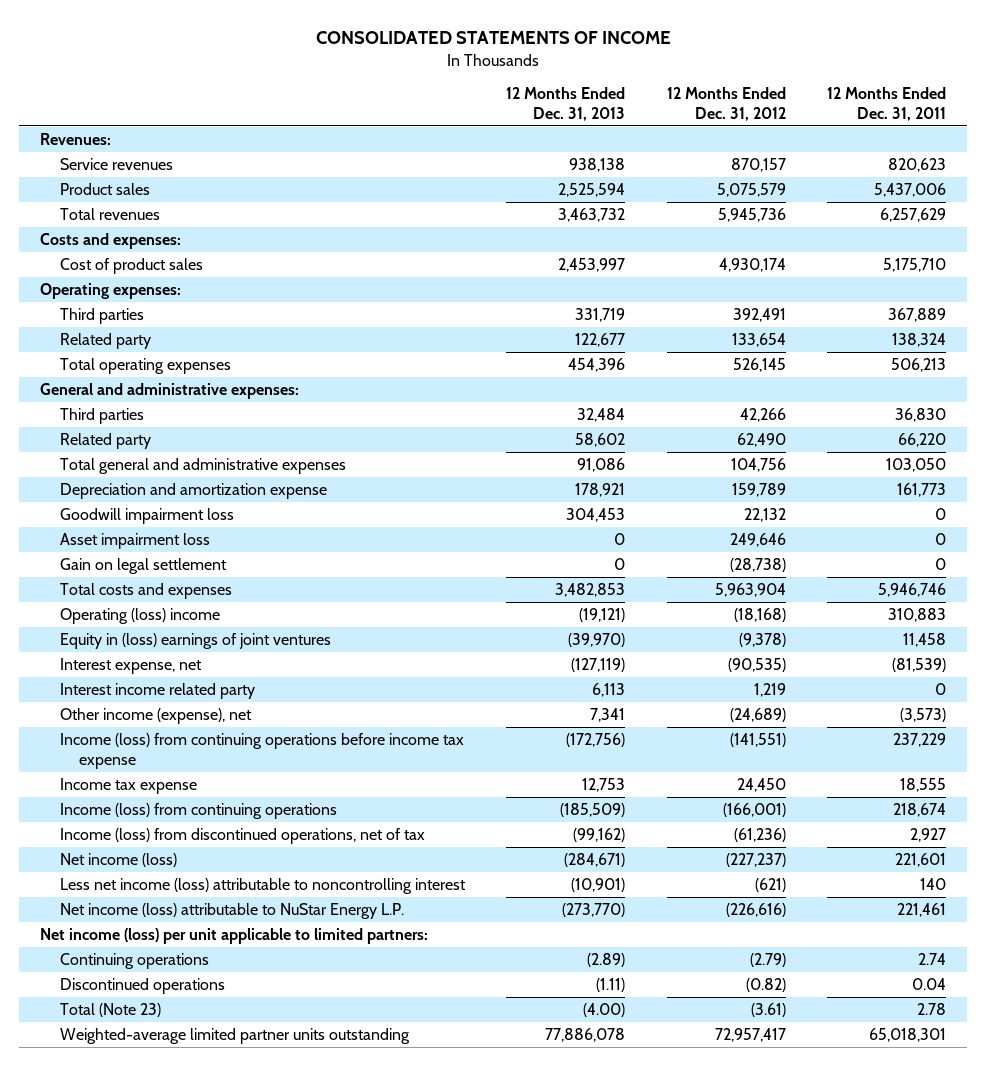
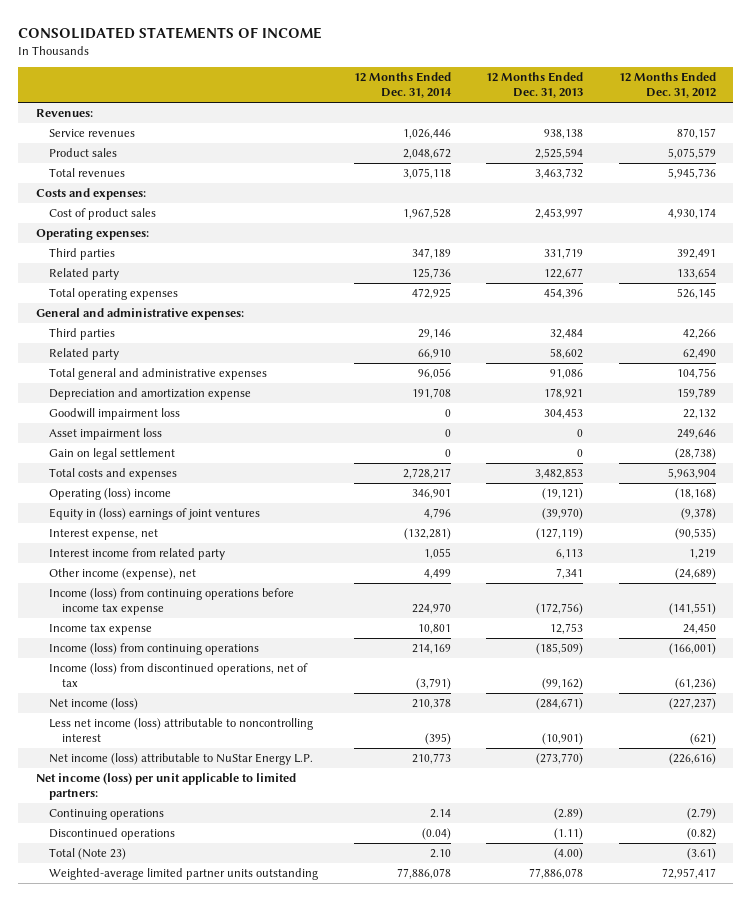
[827,87,947,122] 12 Months Ended Dec. 31, 2011 -> none
none -> [353,72,452,99] 12 Months Ended Dec. 31, 2014
[59,682,255,699] Interest income related party -> [49,548,226,561] Interest income from related party

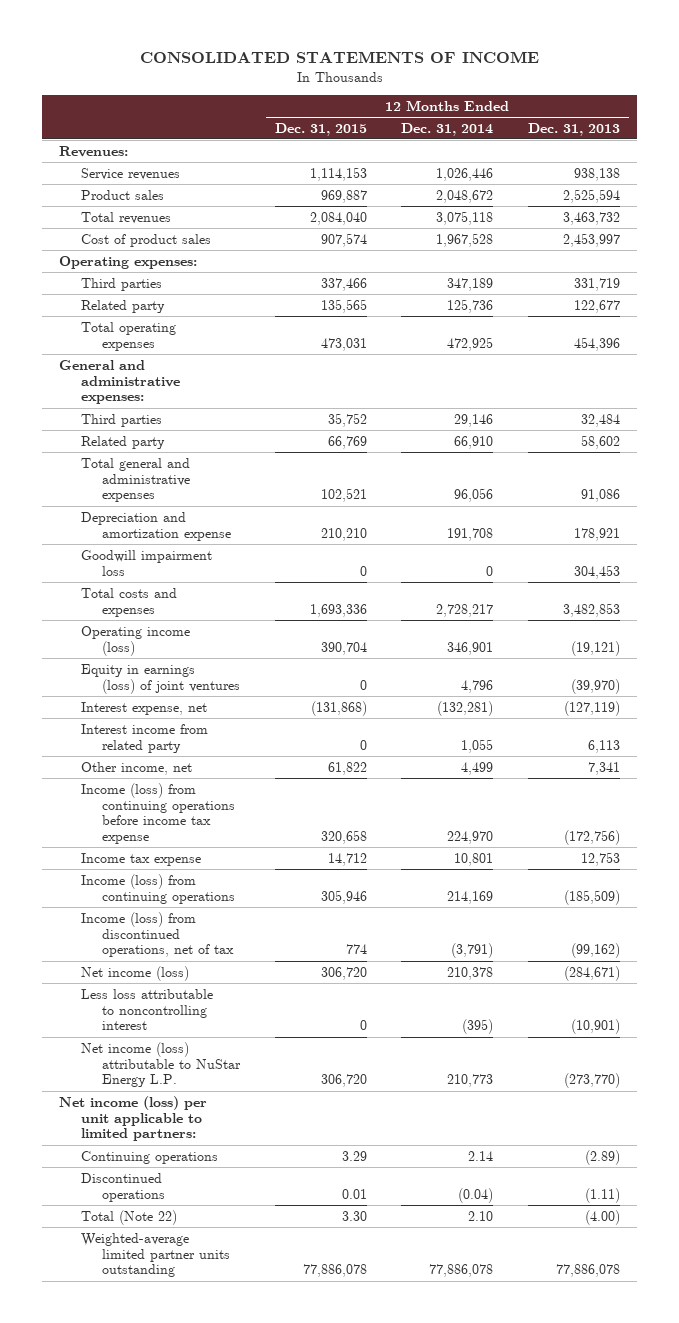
[618,72,716,99] 12 Months Ended Dec. 31, 2012 -> none
none -> [274,122,367,136] Dec. 31, 2015
[36,188,147,201] Costs and expenses: -> none
[49,428,163,441] Asset impairment loss -> none
[49,448,176,461] Gain on legal settlement -> none
[49,488,172,501] Operating (loss) income -> [80,625,190,656] Operating income (loss)
[49,508,261,521] Equity in (loss) earnings of joint ventures -> [80,663,241,694] Equity in earnings (loss) of joint ventures
[49,568,197,581] Other income (expense), net -> [80,761,192,775] Other income, net
[49,718,314,742] Less net income (loss) attributable to noncontrolling interest -> [80,988,213,1031] Less loss attributable to noncontrolling interest
[49,848,127,861] Total (Note 23) -> [80,1209,177,1225] Total (Note 22)

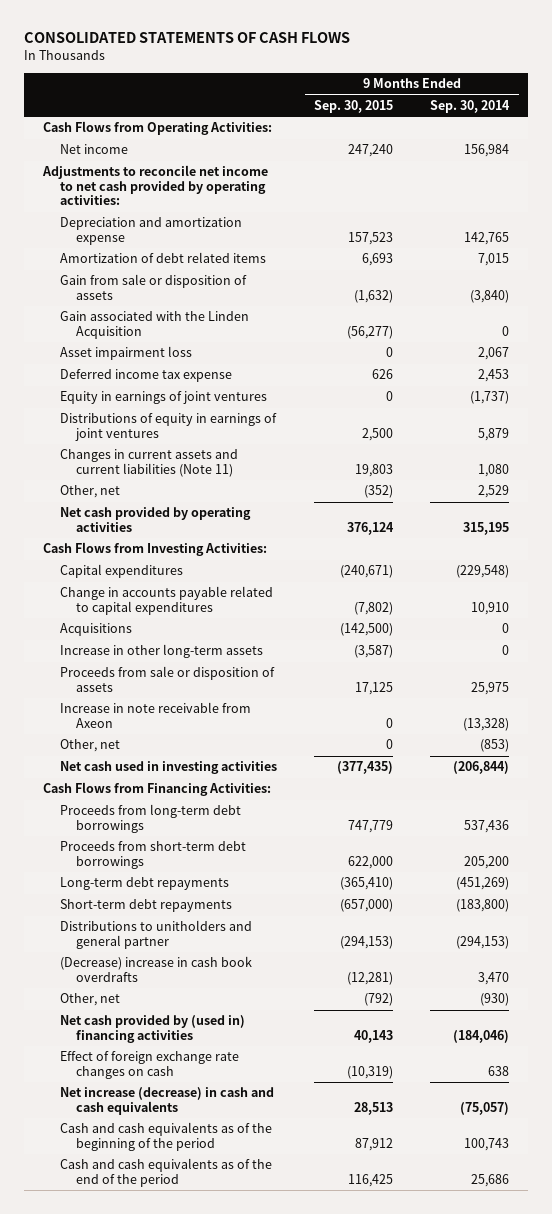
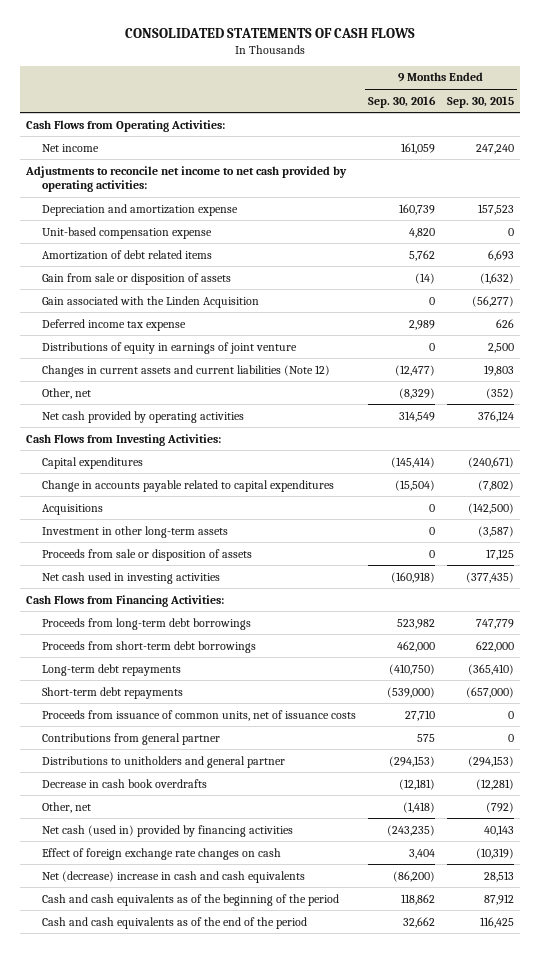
[430,99,511,113] Sep. 30, 2014 -> none
none -> [368,95,437,108] Sep. 30, 2016
none -> [42,226,213,239] Unit-based compensation expense
[59,346,192,361] Asset impairment loss -> none
[59,391,267,405] Equity in earnings of joint ventures -> none
[59,413,277,441] Distributions of equity in earnings of joint ventures -> [42,341,298,354] Distributions of equity in earnings of joint venture
[59,449,238,477] Changes in current assets and current liabilities (Note 11) -> [42,364,331,377] Changes in current assets and current liabilities (Note 12)
[59,644,263,659] Increase in other long-term assets -> [42,525,229,538] Investment in other long-term assets
[59,702,251,728] Increase in note receivable from Axeon -> none
[59,739,120,753] Other, net -> none
none -> [42,709,357,721] Proceeds from issuance of common units, net of issuance costs
none -> [42,732,221,745] Contributions from general partner
[59,956,252,982] (Decrease) increase in cash book overdrafts -> [42,778,208,788] Decrease in cash book overdrafts
[59,1015,245,1043] Net cash provided by (used in) financing activities -> [42,824,294,837] Net cash (used in) provided by financing activities
[59,1087,274,1115] Net increase (decrease) in cash and cash equivalents -> [42,870,306,883] Net (decrease) increase in cash and cash equivalents

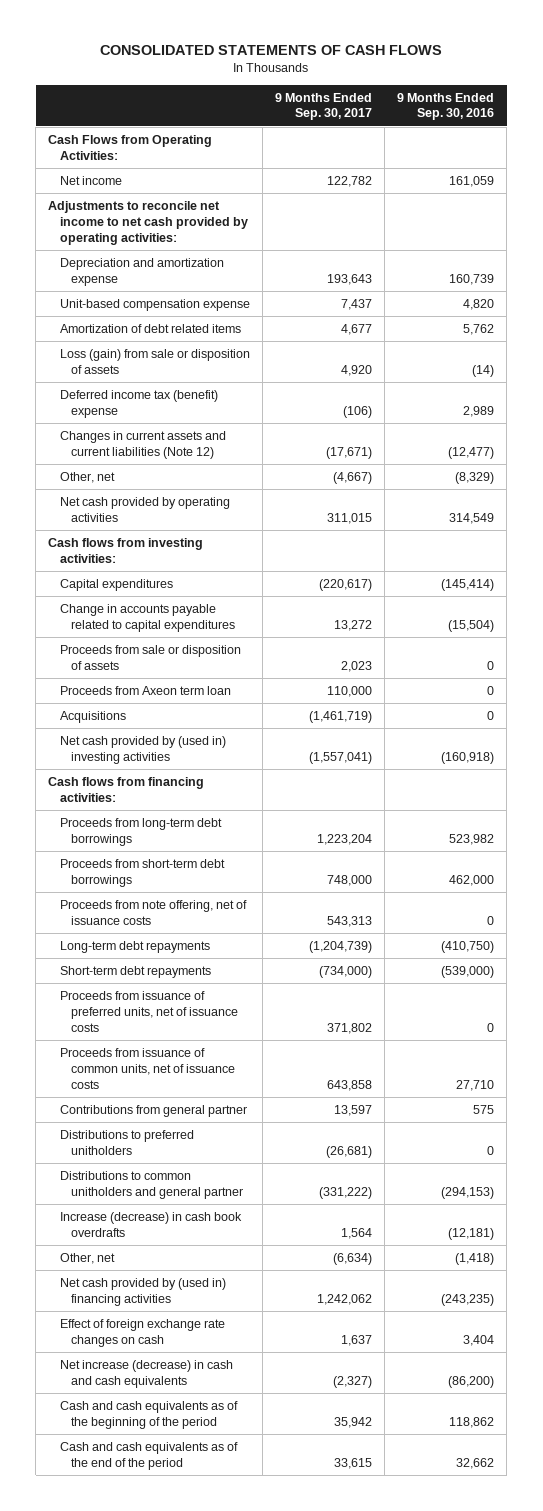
[446,95,514,108] Sep. 30, 2015 -> none
none -> [275,92,373,121] 9 Months Ended Sep. 30, 2017
[42,295,260,308] Gain associated with the Linden Acquisition -> none
[42,341,298,354] Distributions of equity in earnings of joint venture -> none
[42,272,232,285] Gain from sale or disposition of assets -> [59,348,250,374] Loss (gain) from sale or disposition of assets
[42,318,187,331] Deferred income tax expense -> [59,389,218,418] Deferred income tax (benefit) expense
[25,433,221,446] Cash Flows from Investing Activities: -> [48,537,204,563] Cash flows from investing activities:
[42,525,229,538] Investment in other long-term assets -> none
none -> [59,685,231,695] Proceeds from Axeon term loan
[42,503,104,515] Acquisitions -> [59,710,126,723] Acquisitions
[42,571,221,584] Net cash used in investing activities -> [59,735,226,764] Net cash provided by (used in) investing activities
[25,594,224,607] Cash Flows from Financing Activities: -> [48,776,205,802] Cash flows from financing activities:
none -> [59,899,247,925] Proceeds from note offering, net of issuance costs
none -> [59,990,239,1032] Proceeds from issuance of preferred units, net of issuance costs
none -> [59,1129,194,1155] Distributions to preferred unitholders
[42,755,286,768] Distributions to unitholders and general partner -> [59,1170,244,1199] Distributions to common unitholders and general partner
[42,778,208,788] Decrease in cash book overdrafts -> [59,1211,242,1237] Increase (decrease) in cash book overdrafts
[42,824,294,837] Net cash (used in) provided by financing activities -> [59,1277,226,1306] Net cash provided by (used in) financing activities
[42,870,306,883] Net (decrease) increase in cash and cash equivalents -> [59,1359,233,1388] Net increase (decrease) in cash and cash equivalents

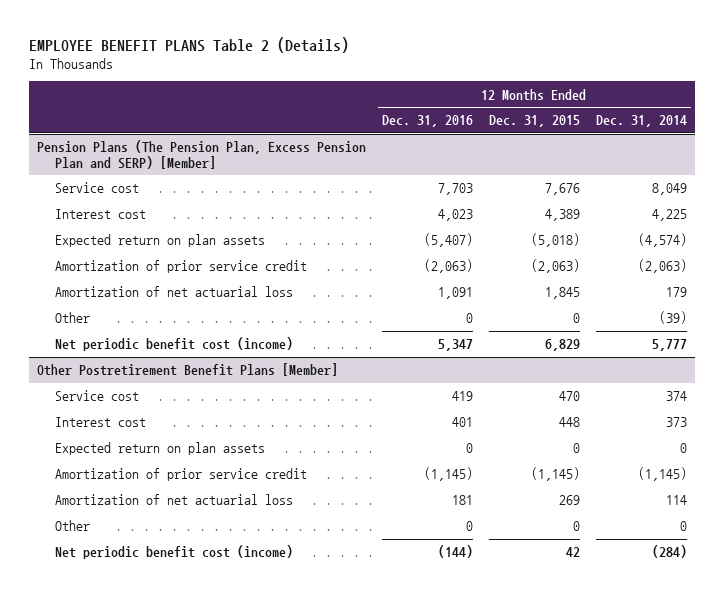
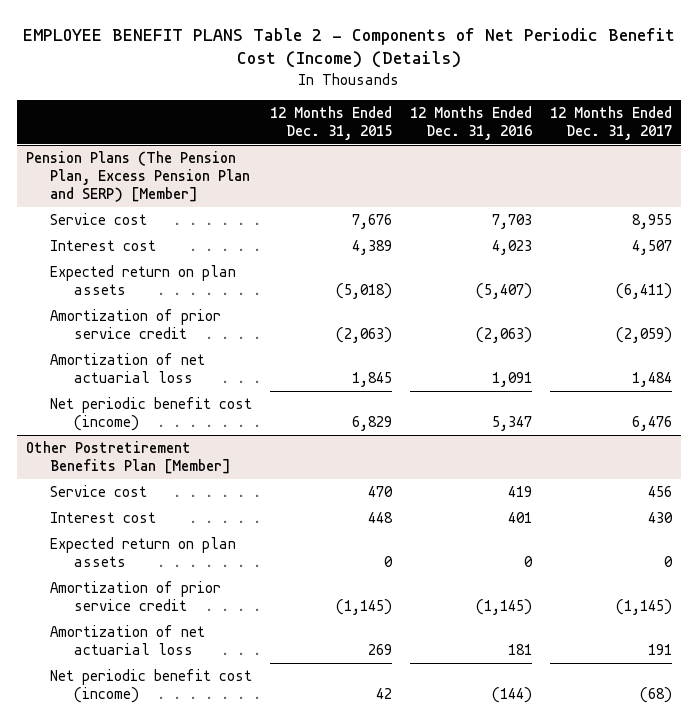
[28,36,349,53] EMPLOYEE BENEFIT PLANS Table 2 (Details) -> [23,27,676,69] EMPLOYEE BENEFIT PLANS Table 2 - Components of Net Periodic Benefit Cost (Income) (Details)
[596,115,688,128] Dec. 31, 2014 -> none
none -> [550,106,673,140] 12 Months Ended Dec. 31, 2017
[55,312,91,324] Other -> none
[36,363,338,377] Other Postretirement Benefit Plans [Member] -> [26,441,232,475] Other Postretirement Benefits Plan [Member]
[55,520,91,532] Other -> none

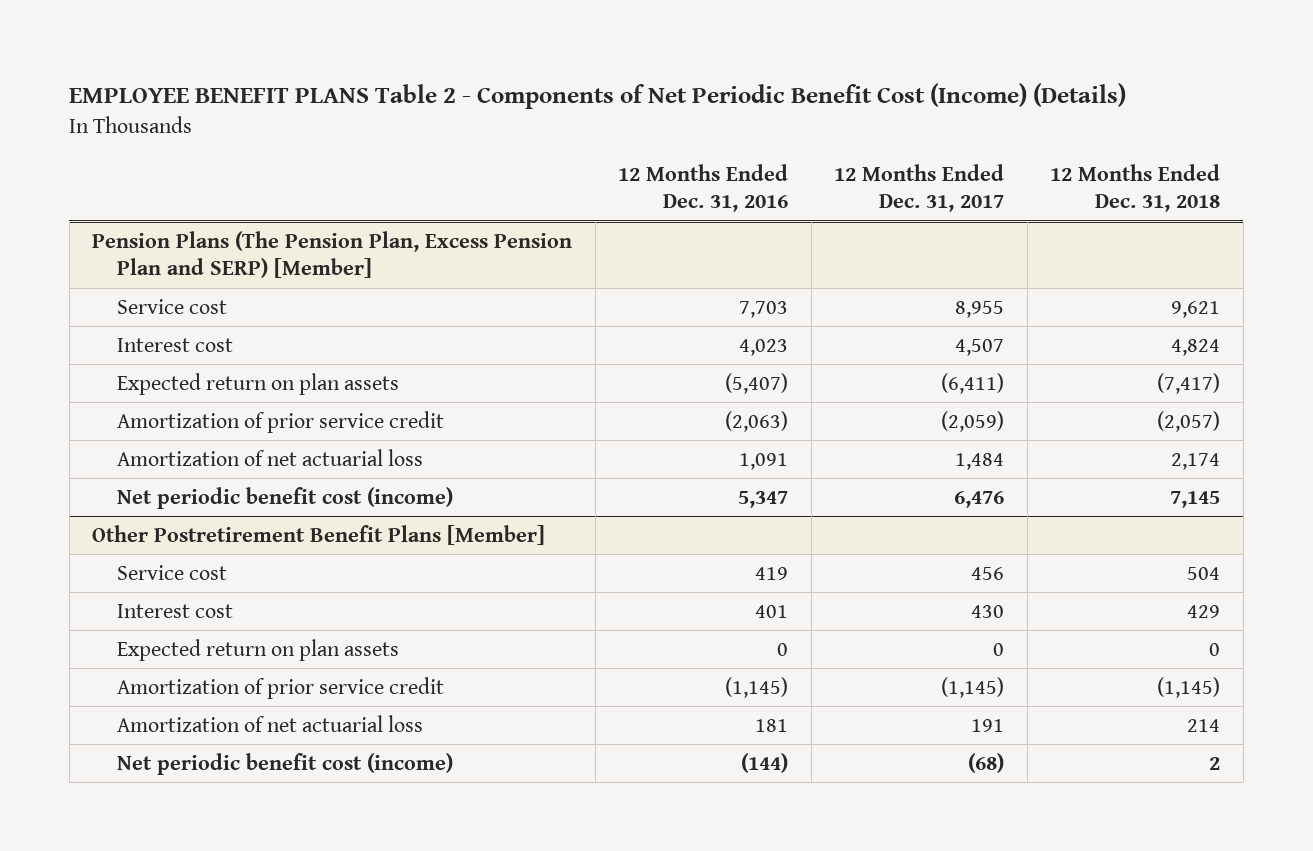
[270,106,393,140] 12 Months Ended Dec. 31, 2015 -> none
none -> [1050,163,1221,213] 12 Months Ended Dec. 31, 2018
[26,441,232,475] Other Postretirement Benefits Plan [Member] -> [92,524,546,545] Other Postretirement Benefit Plans [Member]

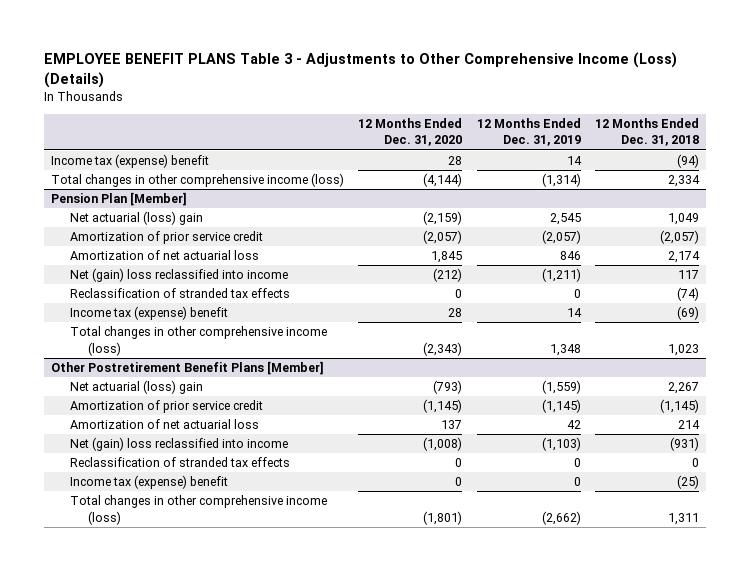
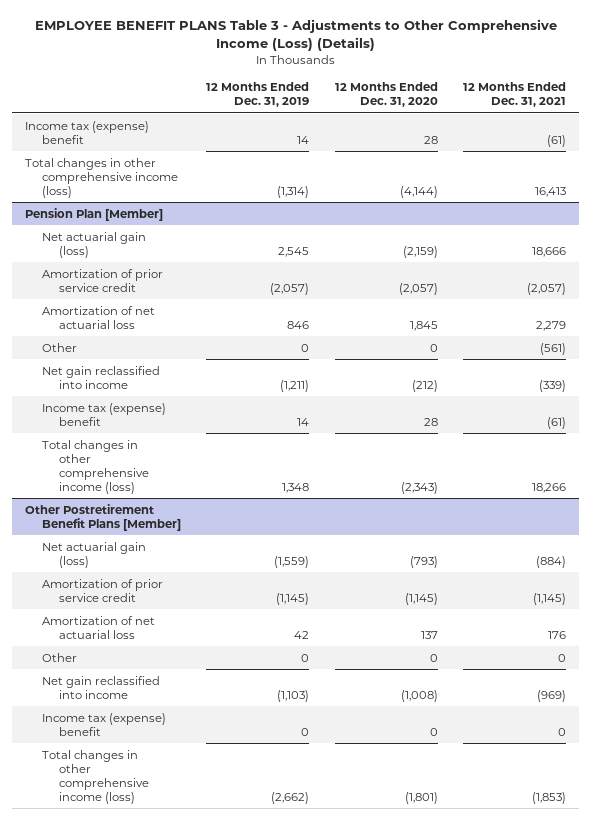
[594,118,699,147] 12 Months Ended Dec. 31, 2018 -> none
none -> [462,81,566,107] 12 Months Ended Dec. 31, 2021
[69,211,203,226] Net actuarial (loss) gain -> [42,231,147,258] Net actuarial gain (loss)
[69,288,290,299] Reclassification of stranded tax effects -> none
none -> [42,342,78,352] Other
[69,268,288,283] Net (gain) loss reclassified into income -> [42,365,161,389] Net gain reclassified into income
[69,380,203,395] Net actuarial (loss) gain -> [42,541,147,568] Net actuarial gain (loss)
[69,457,290,468] Reclassification of stranded tax effects -> none
none -> [42,652,78,662] Other
[69,437,288,452] Net (gain) loss reclassified into income -> [42,675,161,699] Net gain reclassified into income

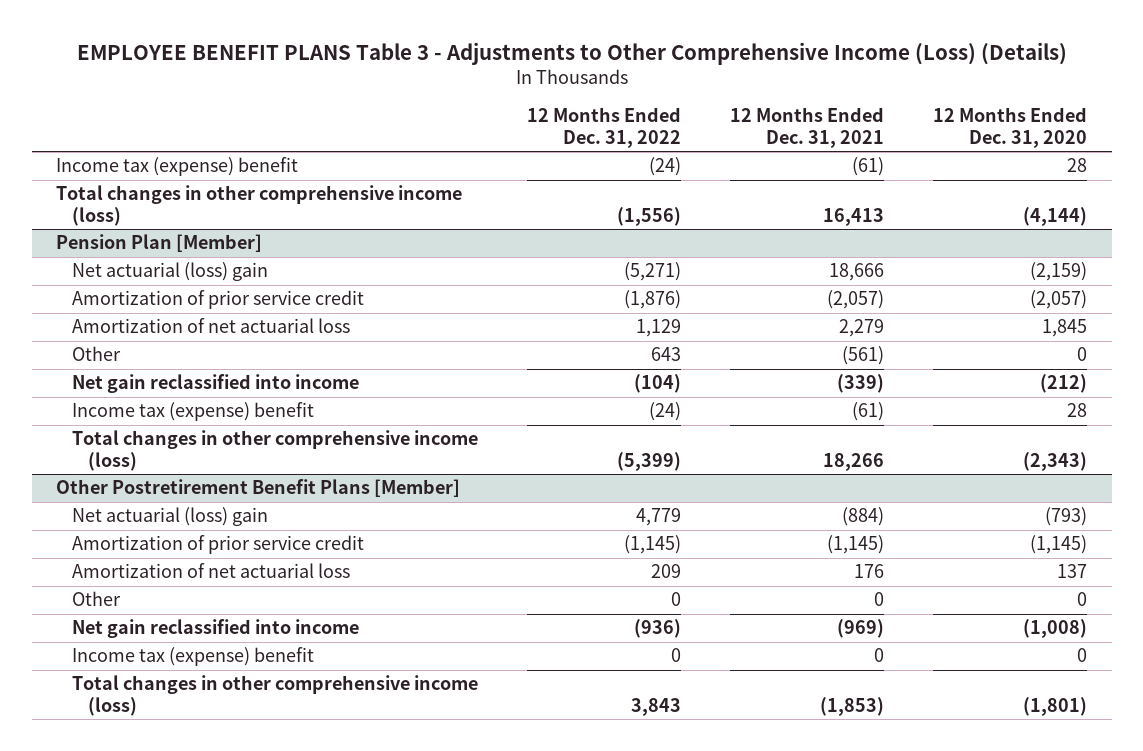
[206,81,310,107] 12 Months Ended Dec. 31, 2019 -> none
none -> [526,107,681,148] 12 Months Ended Dec. 31, 2022
[42,231,147,258] Net actuarial gain (loss) -> [71,262,268,282] Net actuarial (loss) gain
[42,541,147,568] Net actuarial gain (loss) -> [71,507,268,527] Net actuarial (loss) gain

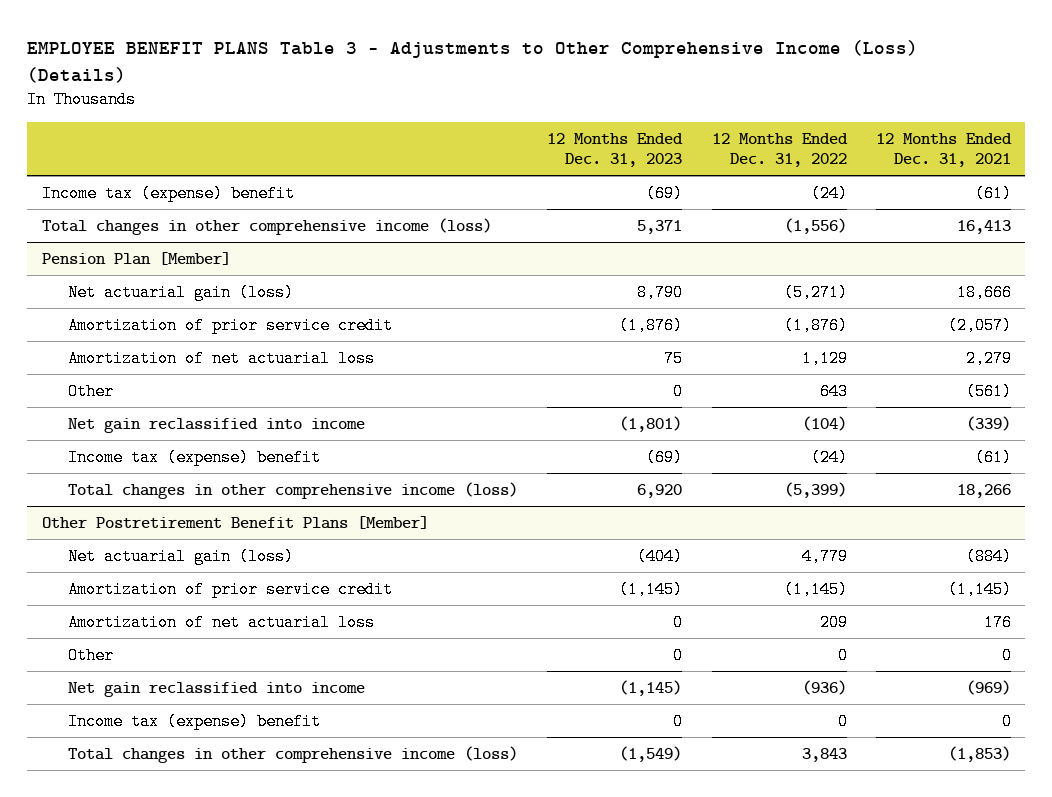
[933,107,1088,148] 12 Months Ended Dec. 31, 2020 -> none
none -> [547,132,684,167] 12 Months Ended Dec. 31, 2023
[71,262,268,282] Net actuarial (loss) gain -> [68,283,295,301] Net actuarial gain (loss)
[71,507,268,527] Net actuarial (loss) gain -> [68,547,295,565] Net actuarial gain (loss)

